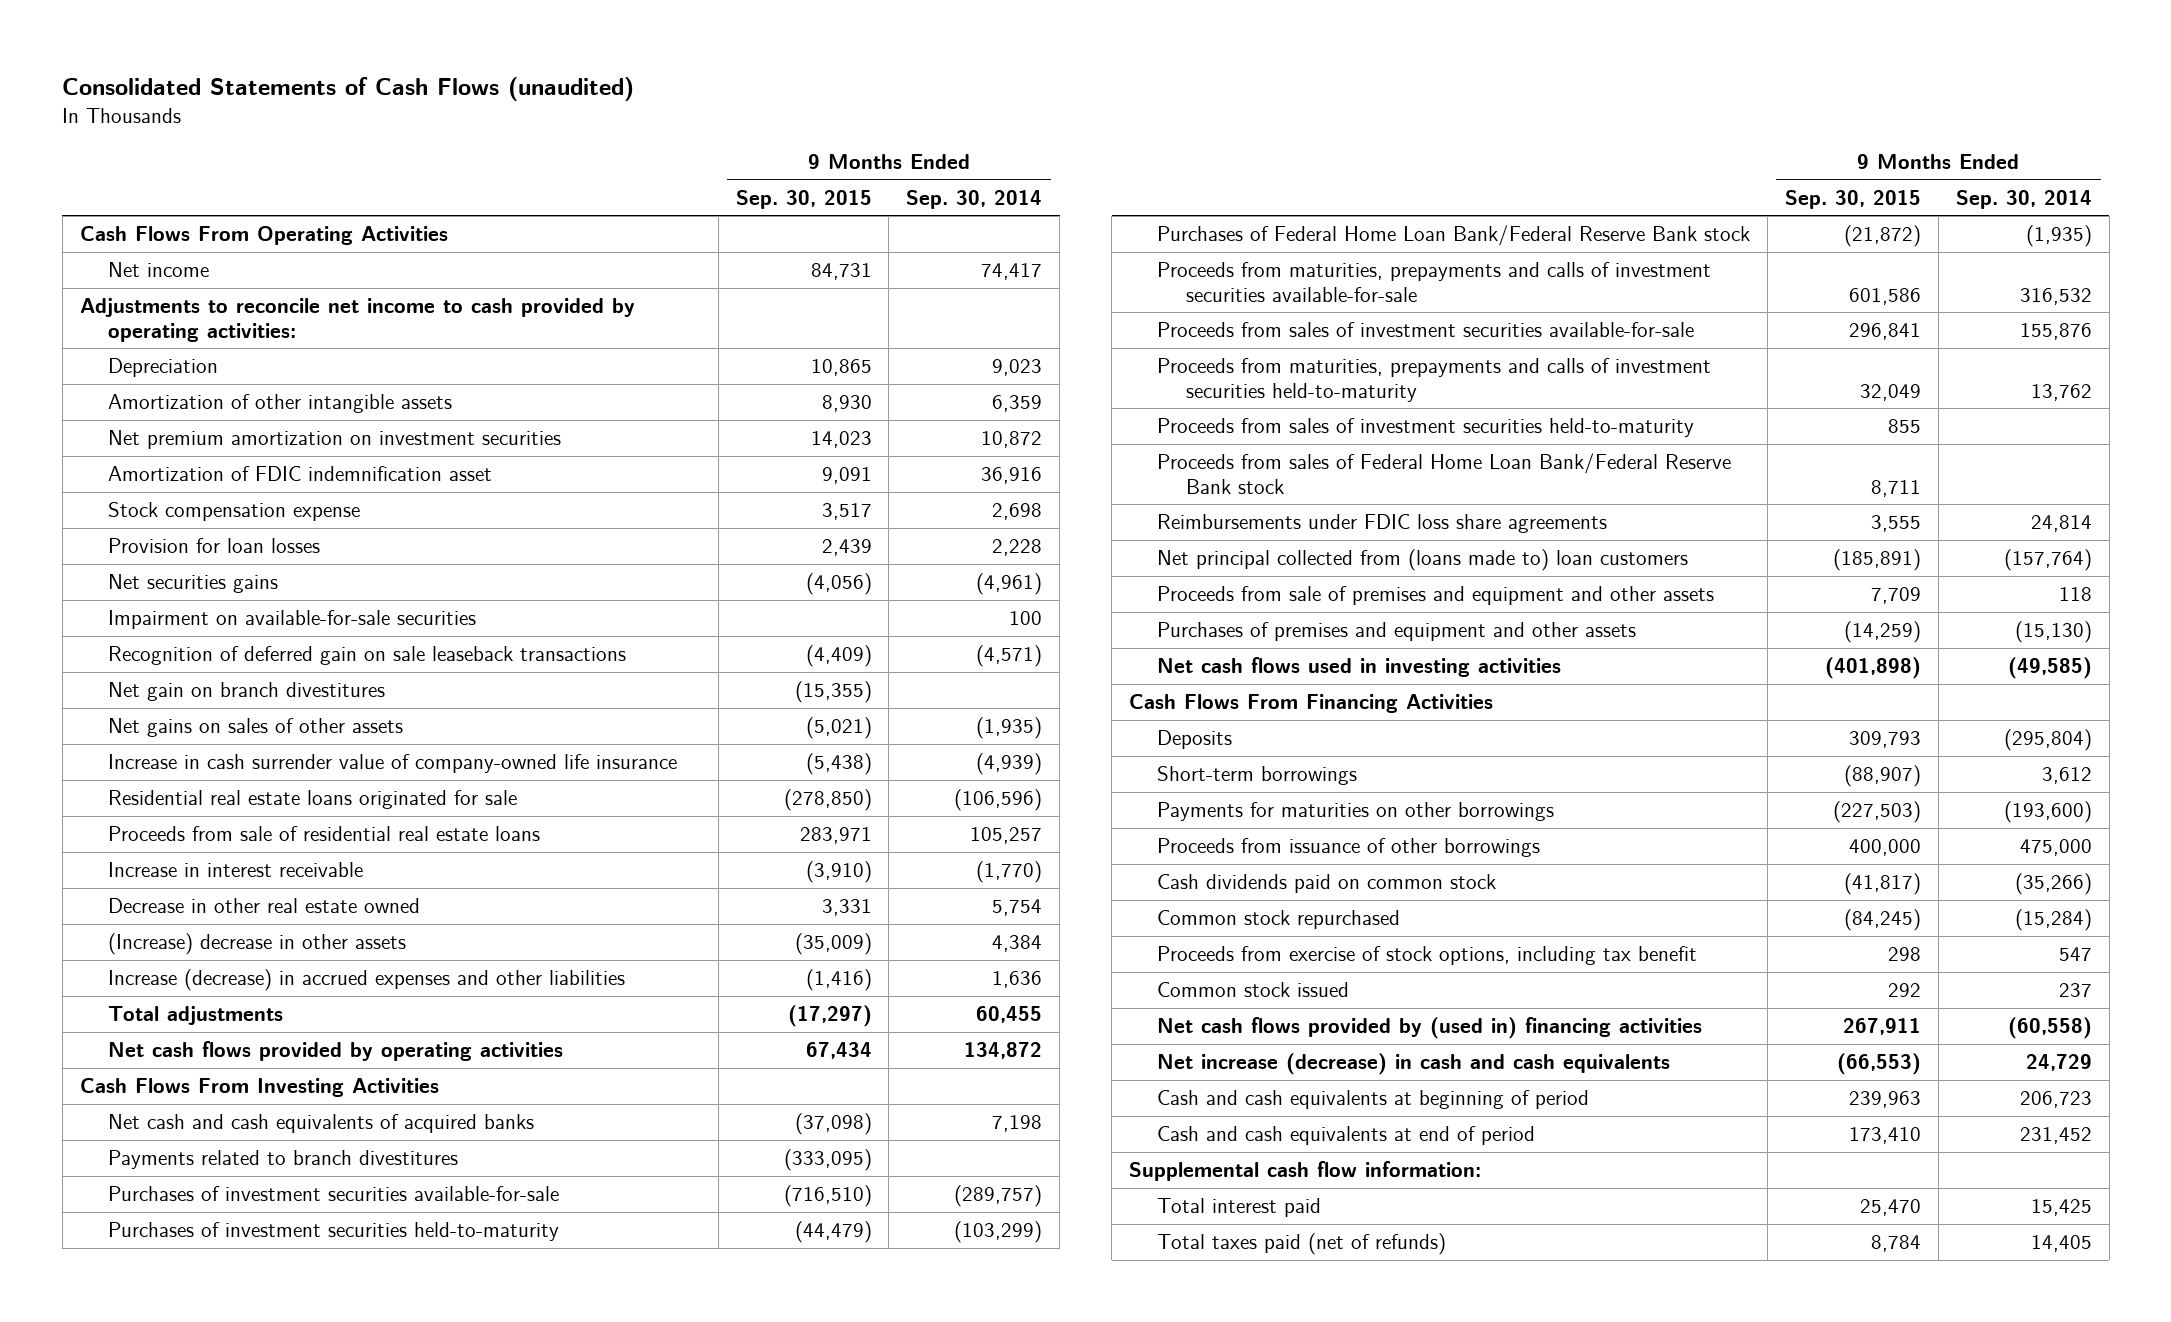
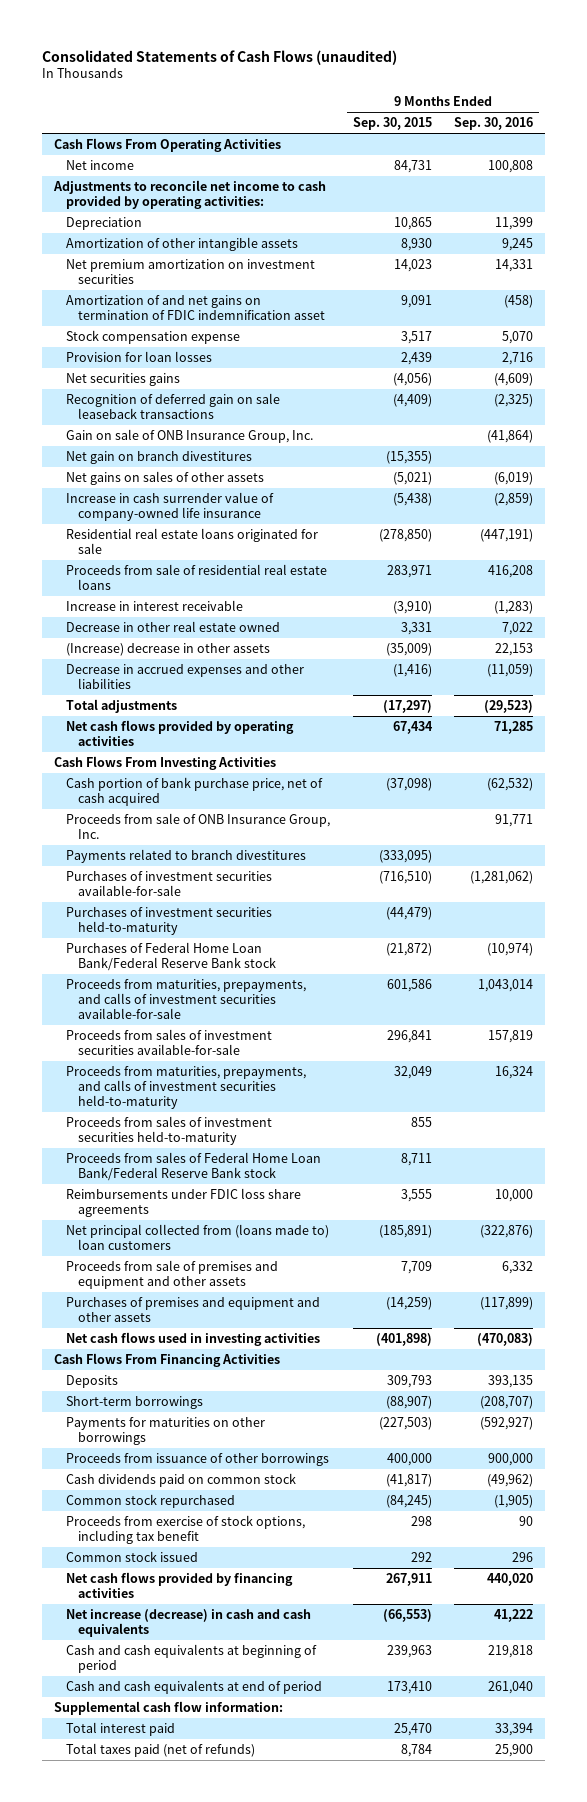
[906,189,1043,209] Sep. 30, 2014 -> none
none -> [454,117,534,131] Sep. 30, 2016
[107,466,492,482] Amortization of FDIC indemnification asset -> [65,295,325,320] Amortization of and net gains on termination of FDIC indemnification asset
[107,610,476,630] Impairment on available-for-sale securities -> none
none -> [65,429,313,444] Gain on sale of ONB Insurance Group, Inc.
[107,969,625,992] Increase (decrease) in accrued expenses and other liabilities -> [65,664,304,689] Decrease in accrued expenses and other liabilities
[107,1114,534,1134] Net cash and cash equivalents of acquired banks -> [65,777,323,806] Cash portion of bank purchase price, net of cash acquired
none -> [65,813,330,839] Proceeds from sale of ONB Insurance Group, Inc.
[1157,262,1712,302] Proceeds from maturities, prepayments and calls of investment securities available-for-sale -> [65,979,306,1019] Proceeds from maturities, prepayments, and calls of investment securities available-for-sale
[1157,358,1712,402] Proceeds from maturities, prepayments and calls of investment securities held-to-maturity -> [65,1066,306,1109] Proceeds from maturities, prepayments, and calls of investment securities held-to-maturity
[1157,1017,1703,1040] Net cash flows provided by (used in) financing activities -> [65,1572,293,1598] Net cash flows provided by financing activities

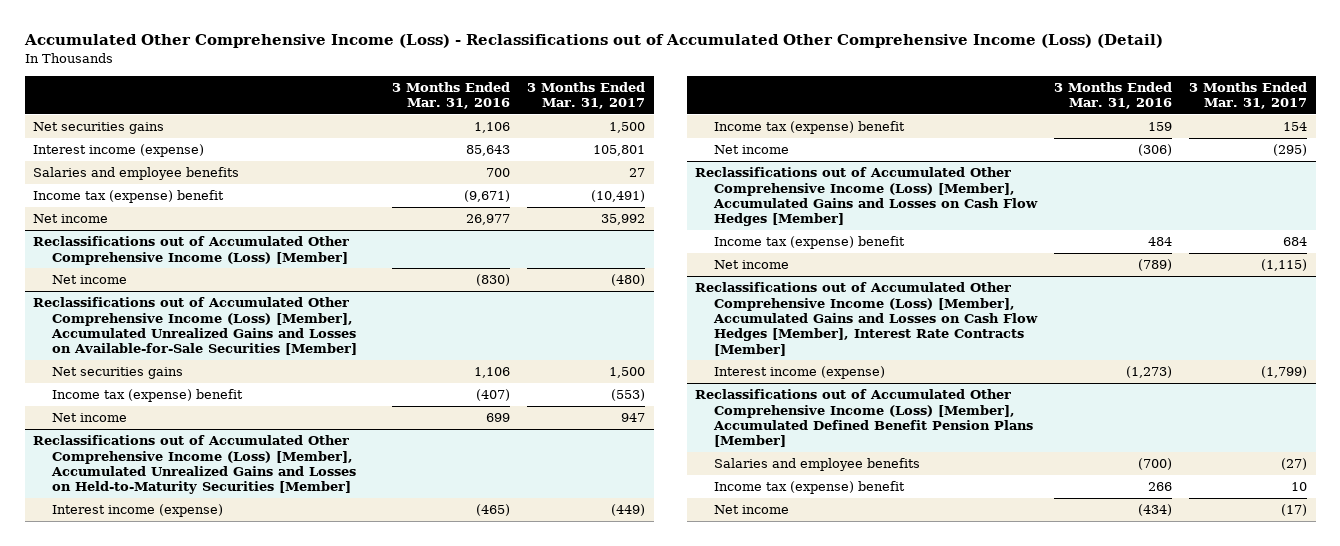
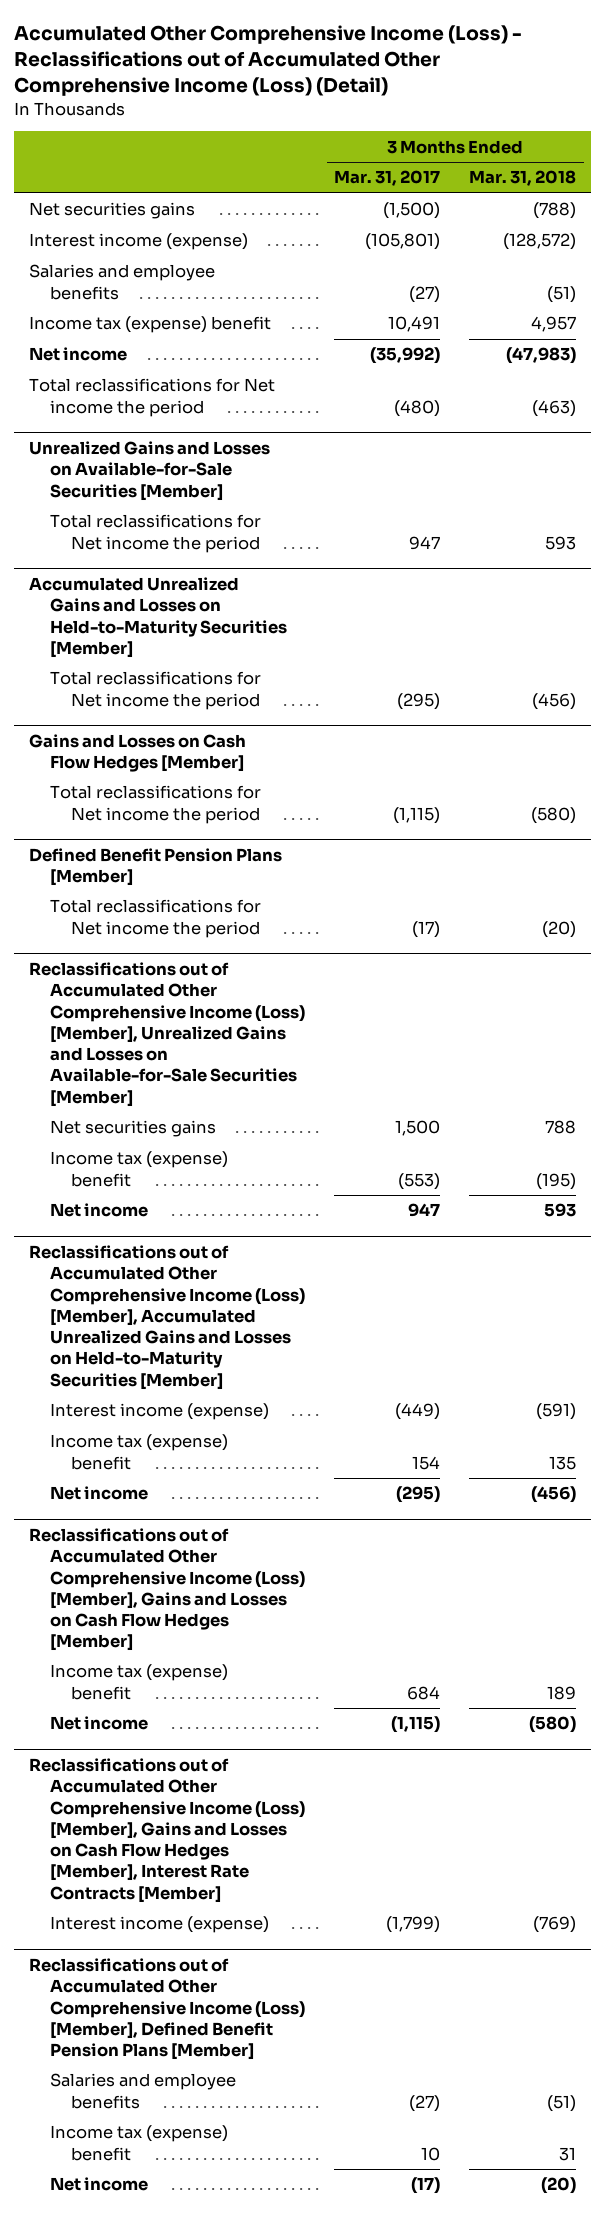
[392,81,511,110] 3 Months Ended Mar. 31, 2016 -> none
none -> [469,170,577,187] Mar. 31, 2018
[33,236,350,265] Reclassifications out of Accumulated Other Comprehensive Income (Loss) [Member] -> none
[52,275,128,285] Net income -> none
[609,122,646,134] 1,500 -> [383,202,441,220] (1,500)
[593,145,646,157] 105,801 -> [365,233,441,251] (105,801)
[629,168,646,178] 27 -> [409,285,441,303] (27)
[591,190,646,203] (10,491) -> [388,316,441,333] 10,491
[601,214,646,226] 35,992 -> [370,347,441,365] (35,992)
none -> [28,378,275,417] Total reclassifications for Net income the period
none -> [28,441,270,501] Unrealized Gains and Losses on Available-for-Sale Securities [Member]
none -> [49,514,261,553] Total reclassifications for Net income the period
none -> [28,577,287,658] Accumulated Unrealized Gains and Losses on Held-to-Maturity Securities [Member]
none -> [49,671,261,710] Total reclassifications for Net income the period
none -> [28,734,246,773] Gains and Losses on Cash Flow Hedges [Member]
none -> [49,785,261,824] Total reclassifications for Net income the period
none -> [28,848,282,887] Defined Benefit Pension Plans [Member]
none -> [49,899,261,938] Total reclassifications for Net income the period
[33,297,358,356] Reclassifications out of Accumulated Other Comprehensive Income (Loss) [Member], Accumulated Unrealized Gains and Losses on Available-for-Sale Securities [Member] -> [28,962,305,1107] Reclassifications out of Accumulated Other Comprehensive Income (Loss) [Member], Unrealized Gains and Losses on Available-for-Sale Securities [Member]
[695,167,1039,227] Reclassifications out of Accumulated Other Comprehensive Income (Loss) [Member], Accumulated Gains and Losses on Cash Flow Hedges [Member] -> [28,1528,305,1652] Reclassifications out of Accumulated Other Comprehensive Income (Loss) [Member], Gains and Losses on Cash Flow Hedges [Member]
[695,282,1039,356] Reclassifications out of Accumulated Other Comprehensive Income (Loss) [Member], Accumulated Gains and Losses on Cash Flow Hedges [Member], Interest Rate Contracts [Member] -> [28,1758,305,1903] Reclassifications out of Accumulated Other Comprehensive Income (Loss) [Member], Gains and Losses on Cash Flow Hedges [Member], Interest Rate Contracts [Member]
[695,389,1034,448] Reclassifications out of Accumulated Other Comprehensive Income (Loss) [Member], Accumulated Defined Benefit Pension Plans [Member] -> [28,1958,305,2061] Reclassifications out of Accumulated Other Comprehensive Income (Loss) [Member], Defined Benefit Pension Plans [Member]

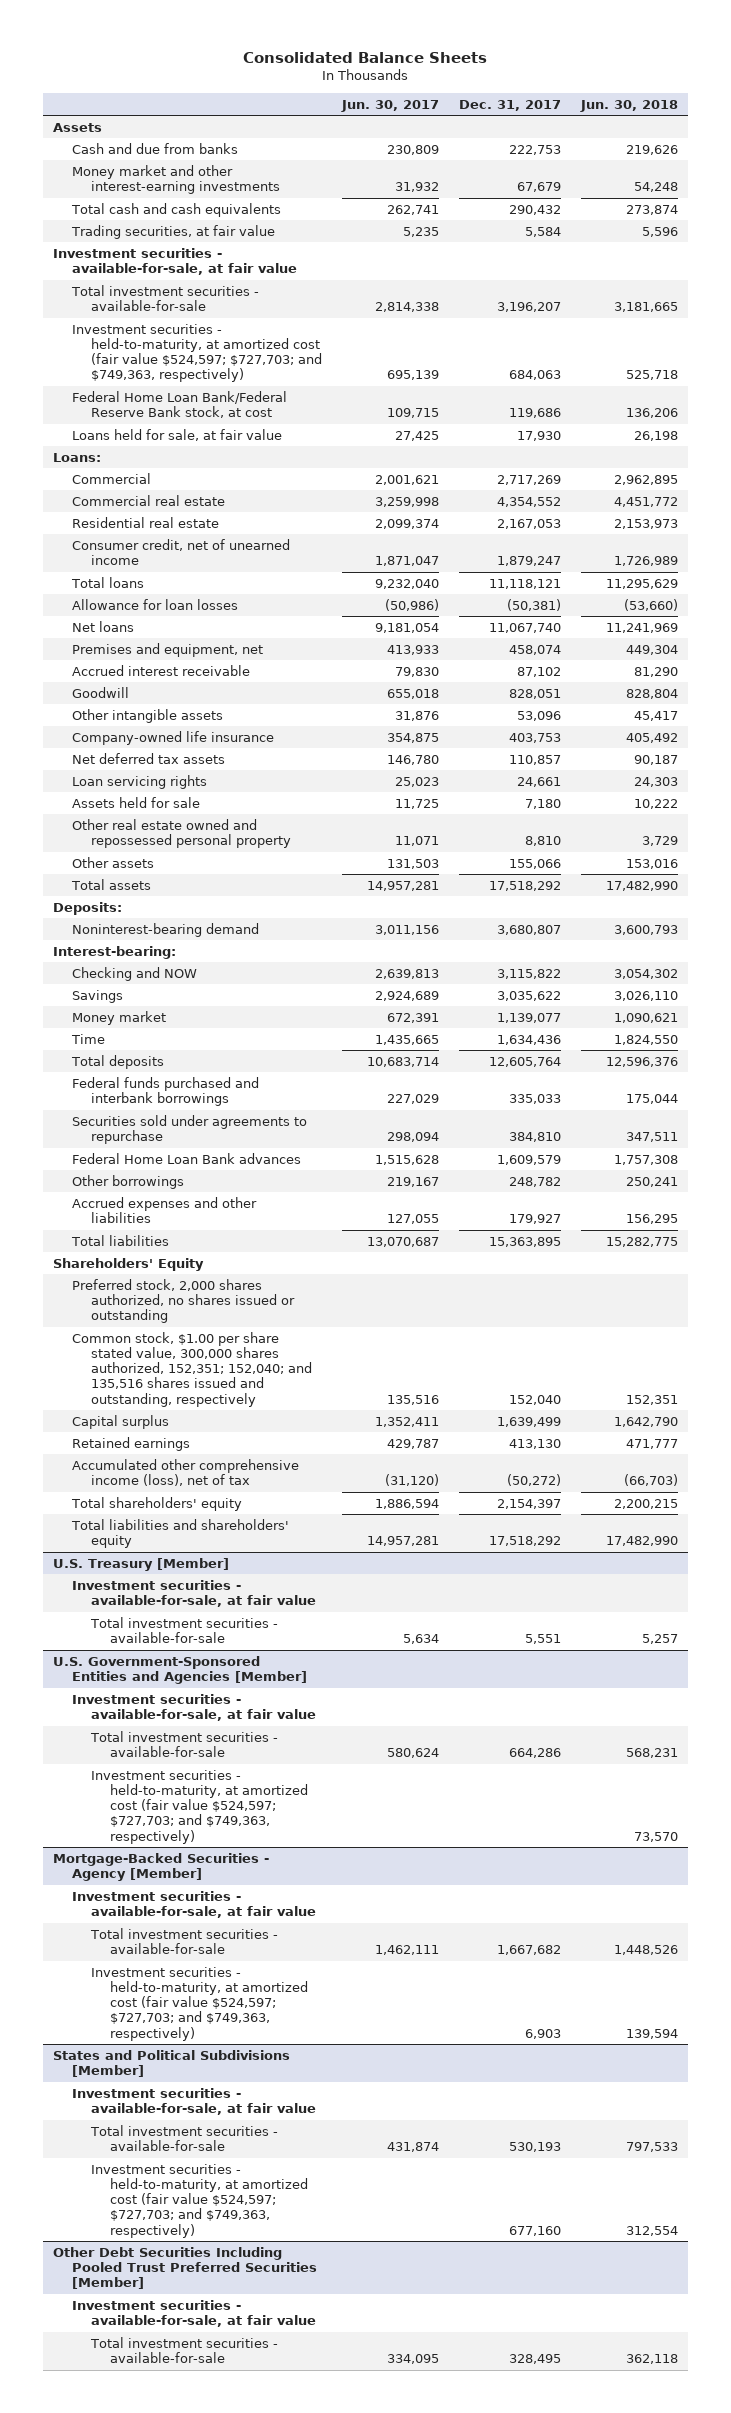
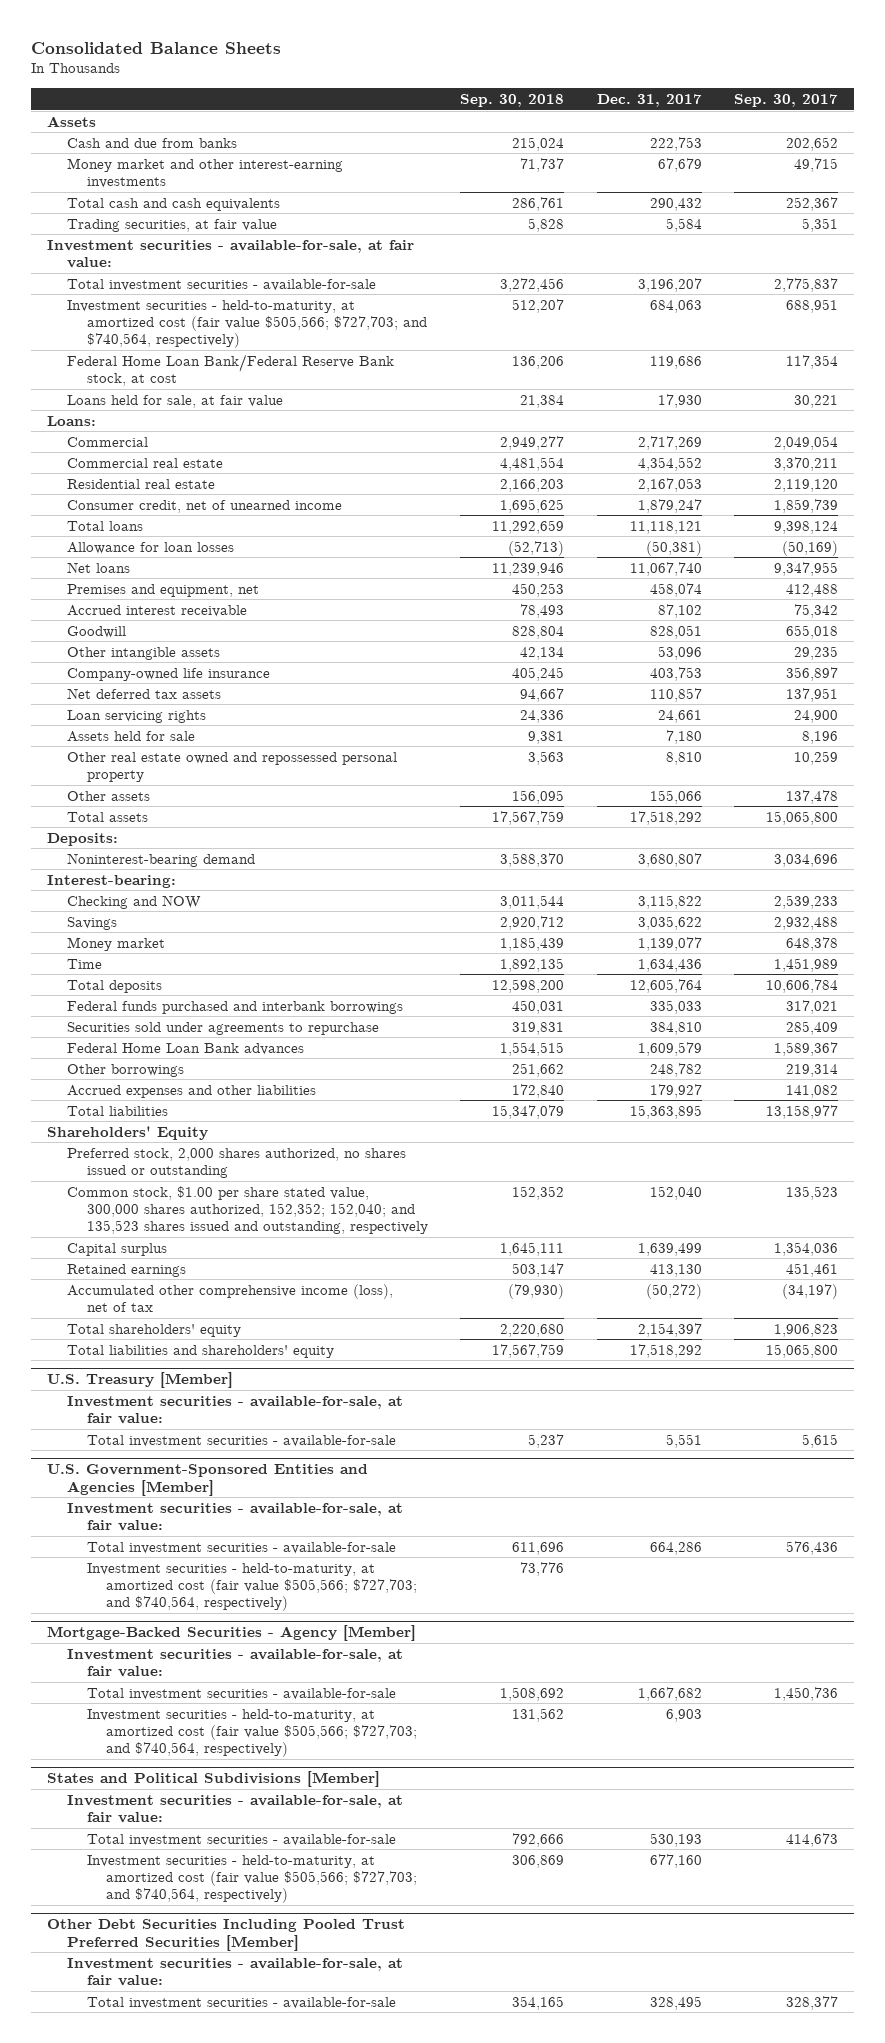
[341,99,440,112] Jun. 30, 2017 -> none
[579,99,678,112] Jun. 30, 2018 -> none
none -> [460,93,565,107] Sep. 30, 2018
none -> [734,93,839,107] Sep. 30, 2017
[53,247,298,275] Investment securities - available-for-sale, at fair value -> [47,239,415,268] Investment securities - available-for-sale, at fair value:
[72,323,323,383] Investment securities - held-to-maturity, at amortized cost (fair value $524,597; $727,703; and $749,363, respectively) -> [66,299,427,349] Investment securities - held-to-maturity, at amortized cost (fair value $505,566; $727,703; and $740,564, respectively)
[72,1331,313,1407] Common stock, $1.00 per share stated value, 300,000 shares authorized, 152,351; 152,040; and 135,516 shares issued and outstanding, respectively -> [66,1185,428,1235] Common stock, $1.00 per share stated value, 300,000 shares authorized, 152,352; 152,040; and 135,523 shares issued and outstanding, respectively
[72,1579,317,1607] Investment securities - available-for-sale, at fair value -> [66,1395,403,1424] Investment securities - available-for-sale, at fair value:
[72,1693,317,1721] Investment securities - available-for-sale, at fair value -> [66,1502,403,1531] Investment securities - available-for-sale, at fair value:
[91,1769,309,1844] Investment securities - held-to-maturity, at amortized cost (fair value $524,597; $727,703; and $749,363, respectively) -> [86,1562,418,1612] Investment securities - held-to-maturity, at amortized cost (fair value $505,566; $727,703; and $740,564, respectively)
[72,1890,317,1918] Investment securities - available-for-sale, at fair value -> [66,1648,403,1677] Investment securities - available-for-sale, at fair value:
[91,1966,309,2041] Investment securities - held-to-maturity, at amortized cost (fair value $524,597; $727,703; and $749,363, respectively) -> [86,1708,418,1758] Investment securities - held-to-maturity, at amortized cost (fair value $505,566; $727,703; and $740,564, respectively)
[72,2087,317,2115] Investment securities - available-for-sale, at fair value -> [66,1794,403,1823] Investment securities - available-for-sale, at fair value:
[91,2163,309,2238] Investment securities - held-to-maturity, at amortized cost (fair value $524,597; $727,703; and $749,363, respectively) -> [86,1854,418,1904] Investment securities - held-to-maturity, at amortized cost (fair value $505,566; $727,703; and $740,564, respectively)
[72,2299,317,2327] Investment securities - available-for-sale, at fair value -> [66,1957,403,1986] Investment securities - available-for-sale, at fair value:

